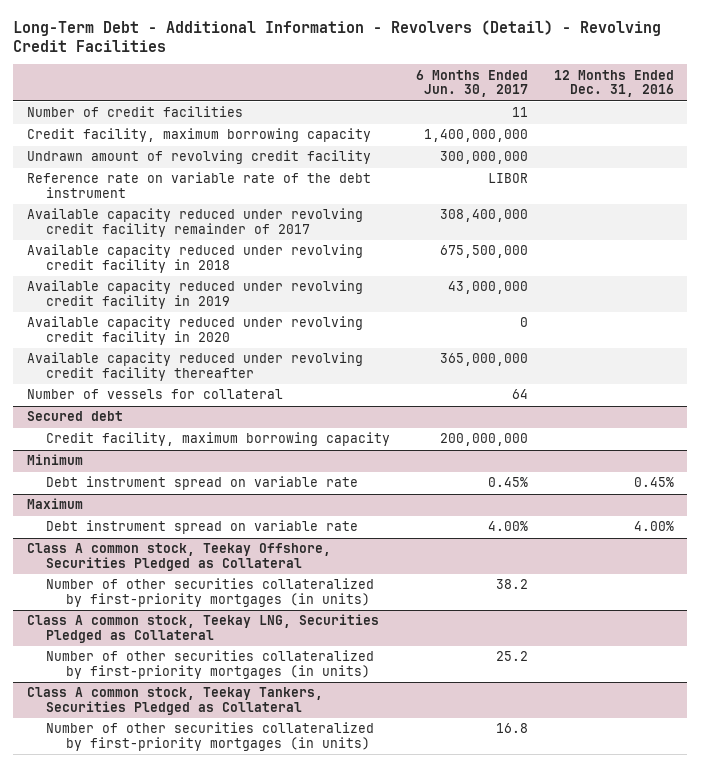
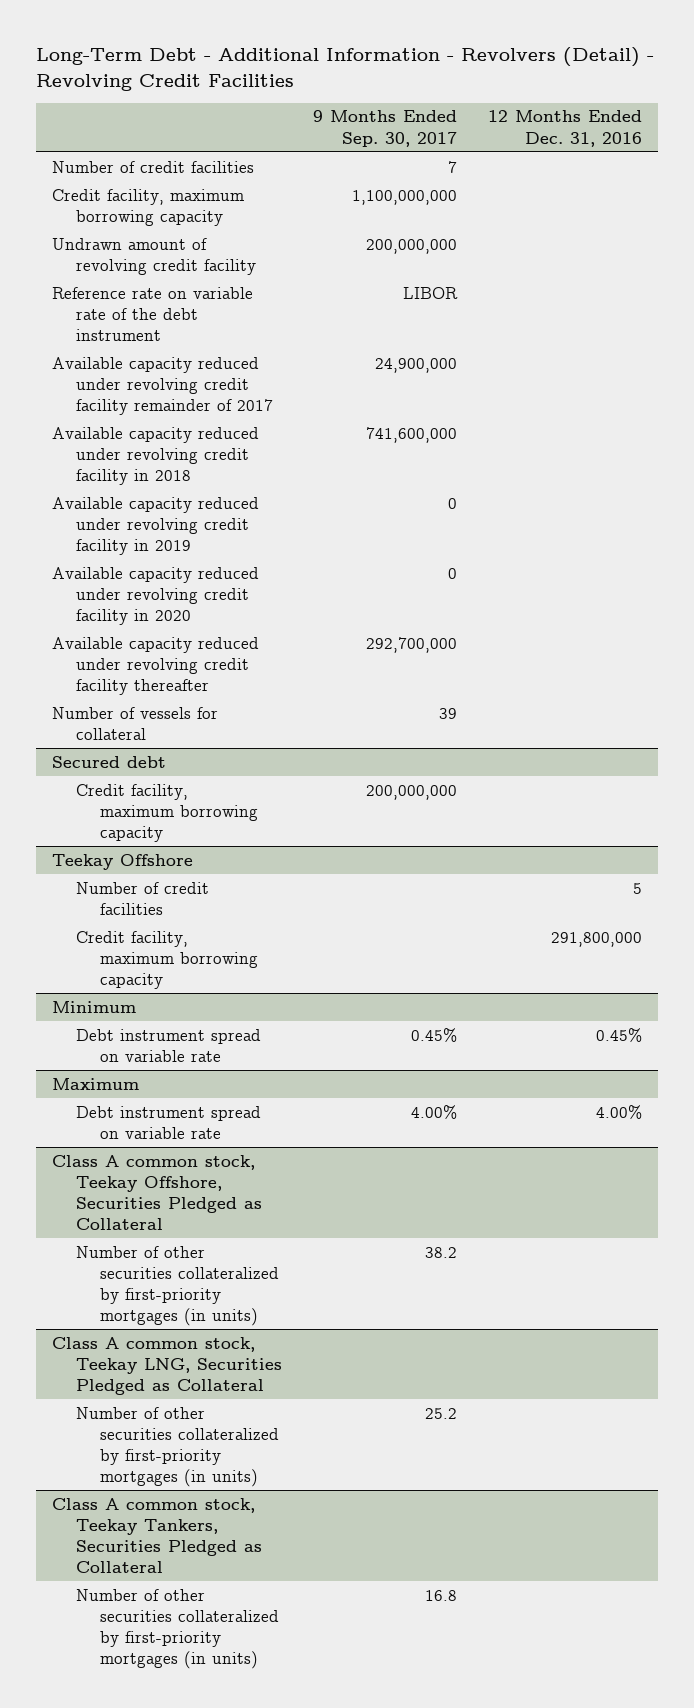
[416,69,529,98] 6 Months Ended Jun. 30, 2017 -> none
none -> [313,110,458,147] 9 Months Ended Sep. 30, 2017
none -> [51,853,193,870] Teekay Offshore
none -> [75,881,209,915] Number of credit facilities
none -> [75,930,259,989] Credit facility, maximum borrowing capacity

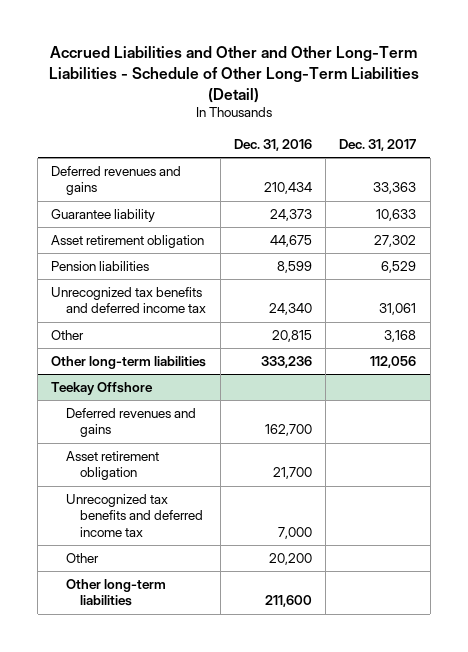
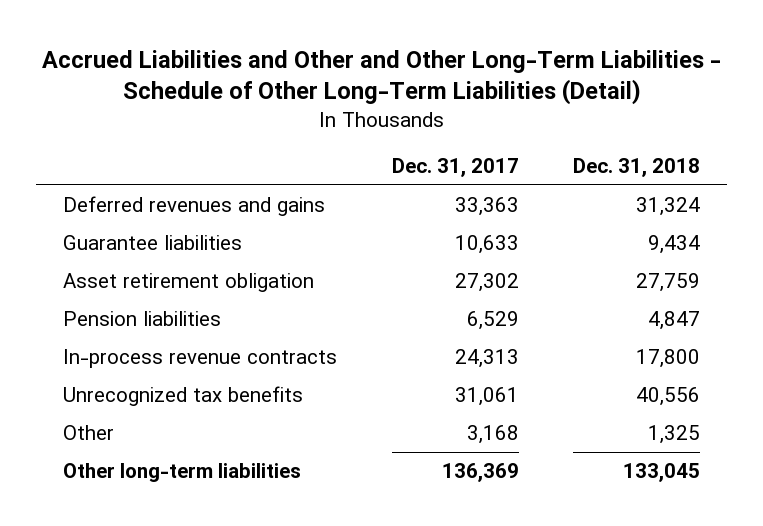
[233,138,312,151] Dec. 31, 2016 -> none
none -> [572,158,700,178] Dec. 31, 2018
[51,208,156,222] Guarantee liability -> [63,235,243,251] Guarantee liabilities
none -> [63,349,338,369] In-process revenue contracts
[51,286,206,314] Unrecognized tax benefits and deferred income tax -> [63,386,304,407] Unrecognized tax benefits
[51,381,154,395] Teekay Offshore -> none
[65,407,196,438] Deferred revenues and gains -> none
[65,450,159,481] Asset retirement obligation -> none
[65,493,204,537] Unrecognized tax benefits and deferred income tax -> none
[65,552,99,563] Other -> none
[65,578,166,607] Other long-term liabilities -> none
[370,355,417,368] 112,056 -> [441,463,519,483] 136,369

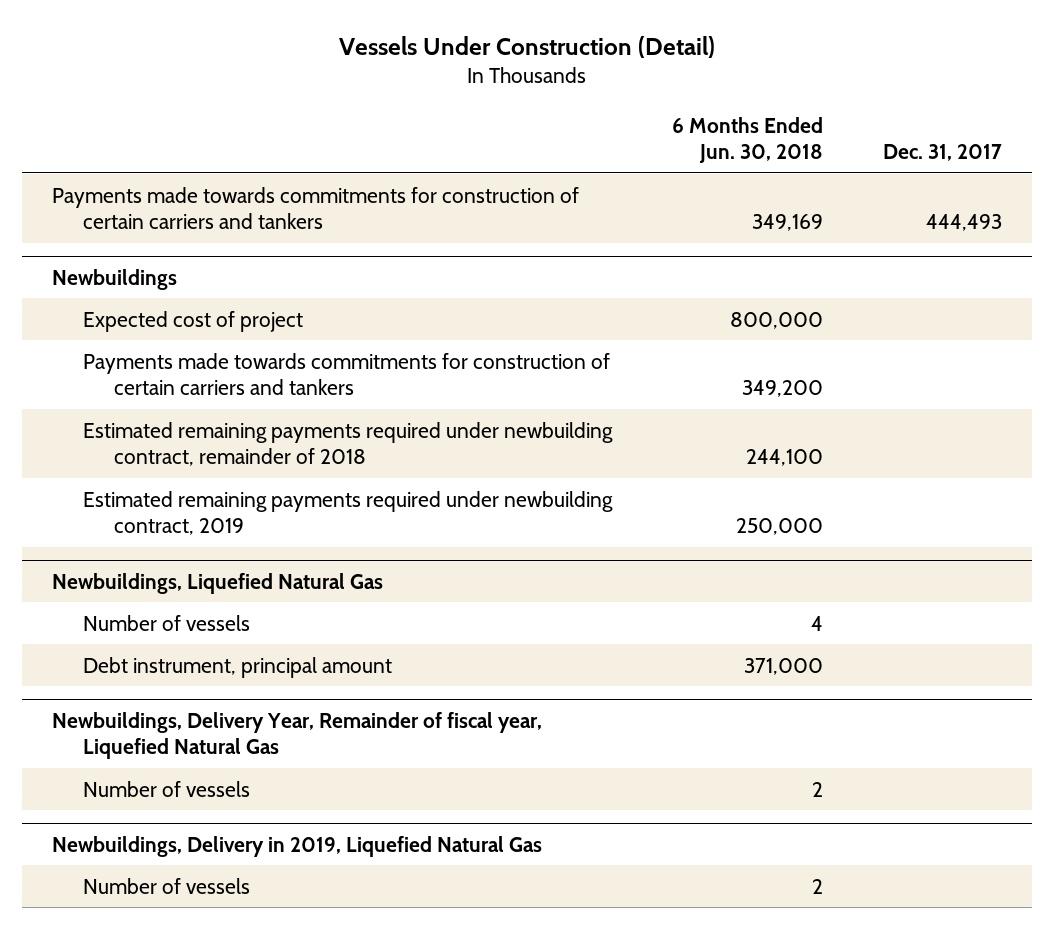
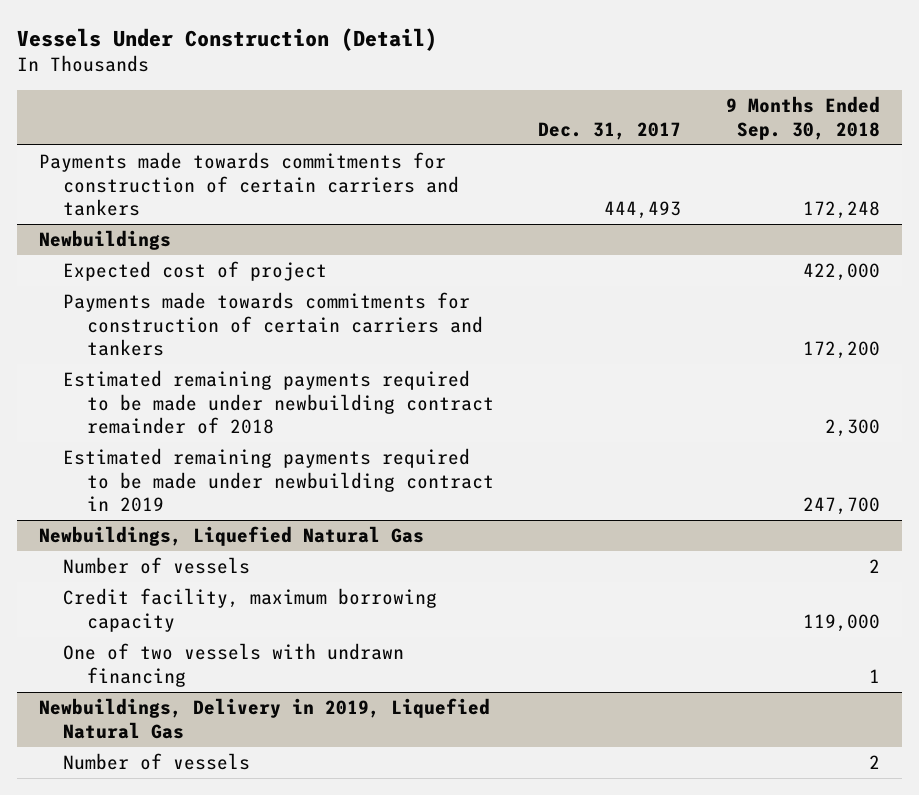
[671,116,823,163] 6 Months Ended Jun. 30, 2018 -> none
none -> [725,96,880,140] 9 Months Ended Sep. 30, 2018
[82,421,613,466] Estimated remaining payments required under newbuilding contract, remainder of 2018 -> [63,370,495,434] Estimated remaining payments required to be made under newbuilding contract remainder of 2018
[82,490,613,535] Estimated remaining payments required under newbuilding contract, 2019 -> [63,448,495,512] Estimated remaining payments required to be made under newbuilding contract in 2019
[82,656,392,678] Debt instrument, principal amount -> none
[51,711,542,759] Newbuildings, Delivery Year, Remainder of fiscal year, Liquefied Natural Gas -> none
[82,780,250,797] Number of vessels -> none
none -> [63,588,438,632] Credit facility, maximum borrowing capacity
none -> [63,643,405,687] One of two vessels with undrawn financing

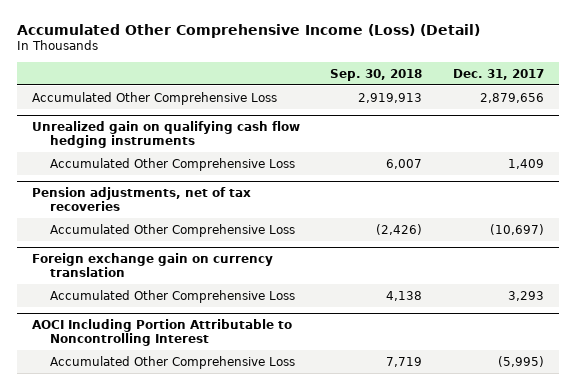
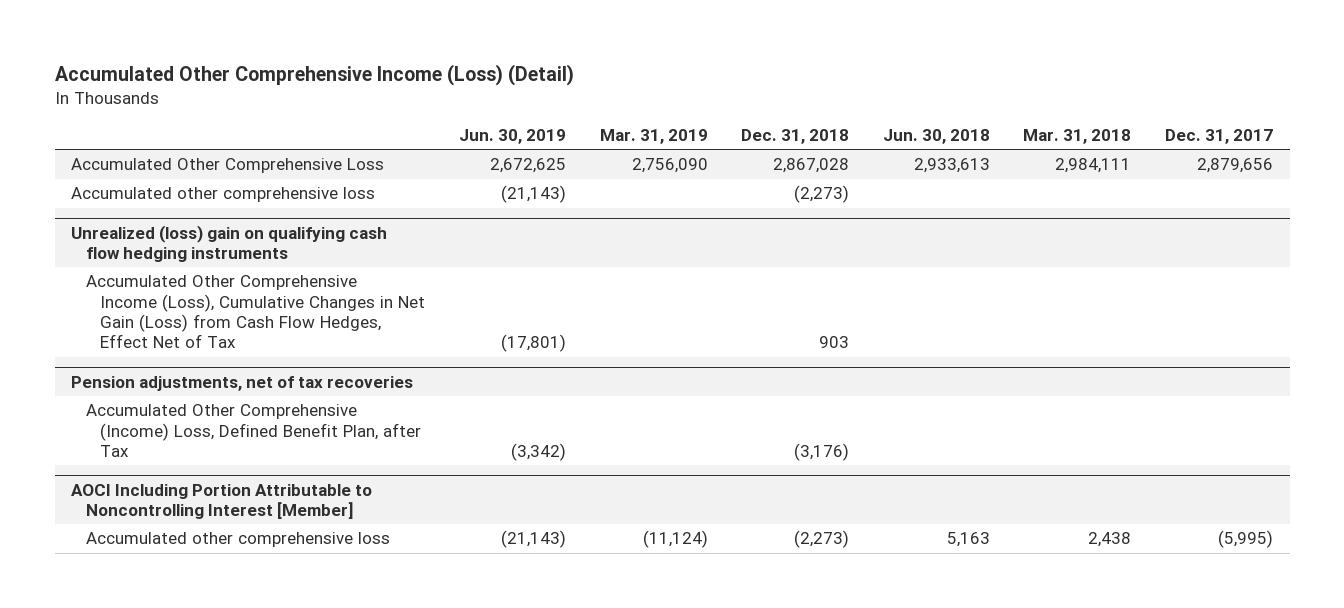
[330,68,423,81] Sep. 30, 2018 -> none
none -> [458,129,566,145] Jun. 30, 2019
none -> [599,129,708,145] Mar. 31, 2019
none -> [741,129,850,145] Dec. 31, 2018
none -> [882,129,990,145] Jun. 30, 2018
none -> [1023,129,1132,145] Mar. 31, 2018
[50,157,296,171] Accumulated Other Comprehensive Loss -> none
none -> [71,187,376,203] Accumulated other comprehensive loss
[31,121,300,149] Unrealized gain on qualifying cash flow hedging instruments -> [71,224,388,262] Unrealized (loss) gain on qualifying cash flow hedging instruments
none -> [85,275,426,349] Accumulated Other Comprehensive Income (Loss), Cumulative Changes in Net Gain (Loss) from Cash Flow Hedges, Effect Net of Tax
[50,223,296,237] Accumulated Other Comprehensive Loss -> none
[31,253,273,278] Foreign exchange gain on currency translation -> none
[50,289,296,303] Accumulated Other Comprehensive Loss -> none
none -> [85,404,422,458] Accumulated Other Comprehensive (Income) Loss, Defined Benefit Plan, after Tax
[31,319,292,347] AOCI Including Portion Attributable to Noncontrolling Interest -> [71,483,373,519] AOCI Including Portion Attributable to Noncontrolling Interest [Member]
[50,355,296,369] Accumulated Other Comprehensive Loss -> [85,532,390,548] Accumulated other comprehensive loss

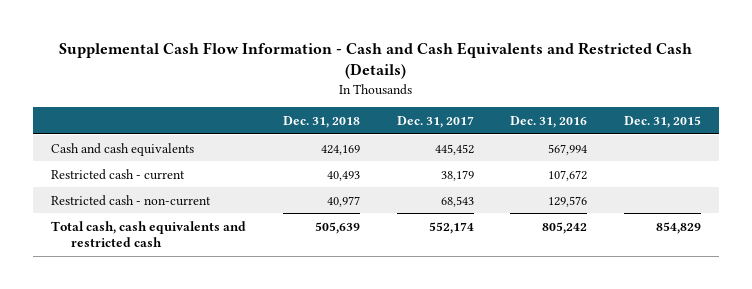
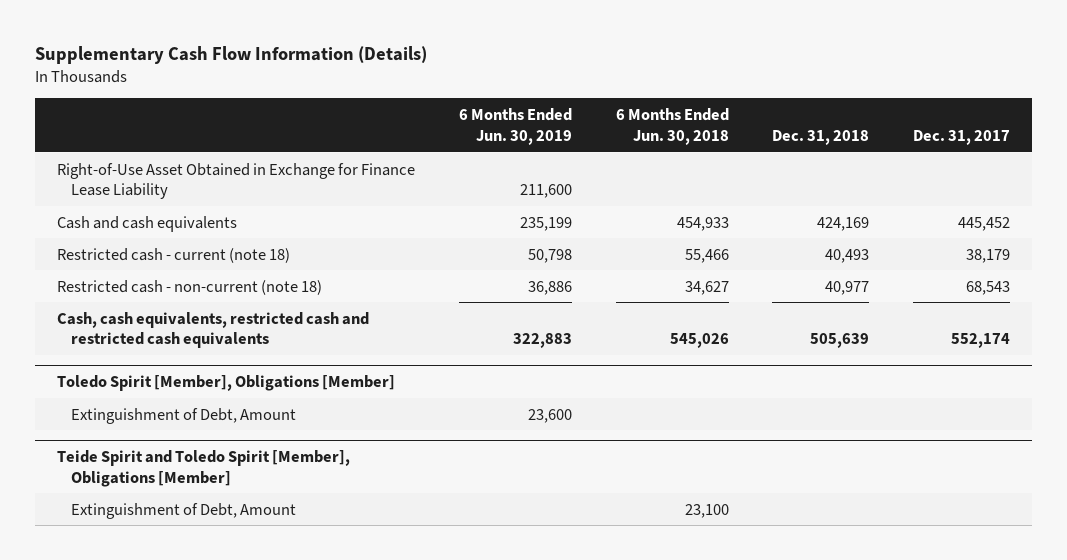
[59,41,693,80] Supplemental Cash Flow Information - Cash and Cash Equivalents and Restricted Cash (Details) -> [34,46,427,65] Supplementary Cash Flow Information (Details)
[510,115,588,128] Dec. 31, 2016 -> none
[624,115,702,128] Dec. 31, 2015 -> none
none -> [458,108,572,145] 6 Months Ended Jun. 30, 2019
none -> [615,108,729,145] 6 Months Ended Jun. 30, 2018
none -> [56,162,415,200] Right-of-Use Asset Obtained in Exchange for Finance Lease Liability
[50,168,185,180] Restricted cash - current -> [56,247,290,263] Restricted cash - current (note 18)
[50,194,211,206] Restricted cash - non-current -> [56,279,322,295] Restricted cash - non-current (note 18)
[50,220,246,248] Total cash, cash equivalents and restricted cash -> [56,311,369,349] Cash, cash equivalents, restricted cash and restricted cash equivalents
none -> [56,374,395,391] Toledo Spirit [Member], Obligations [Member]
none -> [70,407,296,424] Extinguishment of Debt, Amount
none -> [56,449,350,487] Teide Spirit and Toledo Spirit [Member], Obligations [Member]
none -> [70,502,296,519] Extinguishment of Debt, Amount

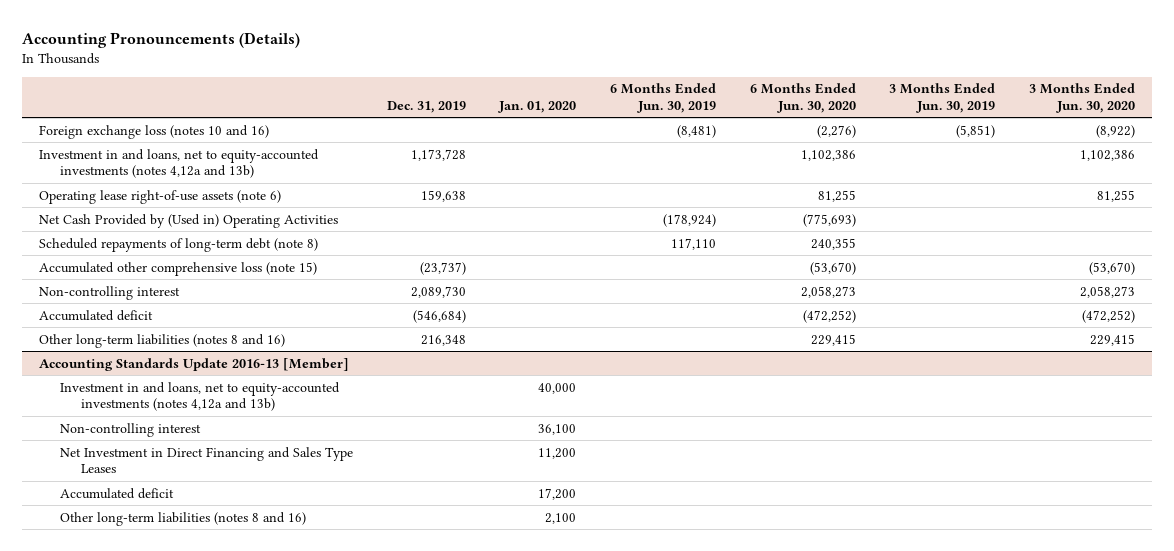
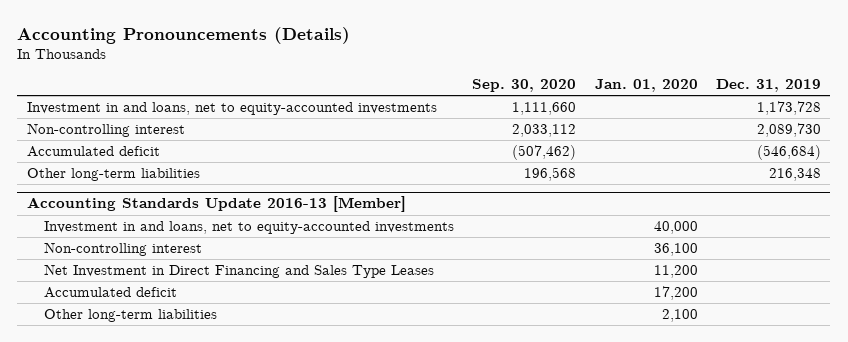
[610,83,717,113] 6 Months Ended Jun. 30, 2019 -> none
[749,83,856,113] 6 Months Ended Jun. 30, 2020 -> none
[889,83,996,113] 3 Months Ended Jun. 30, 2019 -> none
[1028,83,1135,113] 3 Months Ended Jun. 30, 2020 -> none
none -> [472,79,577,93] Sep. 30, 2020
[39,124,270,139] Foreign exchange loss (notes 10 and 16) -> none
[39,189,282,204] Operating lease right-of-use assets (note 6) -> none
[39,213,339,228] Net Cash Provided by (Used in) Operating Activities -> none
[39,237,319,252] Scheduled repayments of long-term debt (note 8) -> none
[39,261,318,276] Accumulated other comprehensive loss (note 15) -> none
[39,148,320,178] Investment in and loans, net to equity-accounted investments (notes 4,12a and 13b) -> [26,102,437,116] Investment in and loans, net to equity-accounted investments
[39,333,286,348] Other long-term liabilities (notes 8 and 16) -> [26,168,200,182] Other long-term liabilities
[60,381,341,411] Investment in and loans, net to equity-accounted investments (notes 4,12a and 13b) -> [43,221,454,235] Investment in and loans, net to equity-accounted investments
[60,511,307,526] Other long-term liabilities (notes 8 and 16) -> [43,309,217,323] Other long-term liabilities

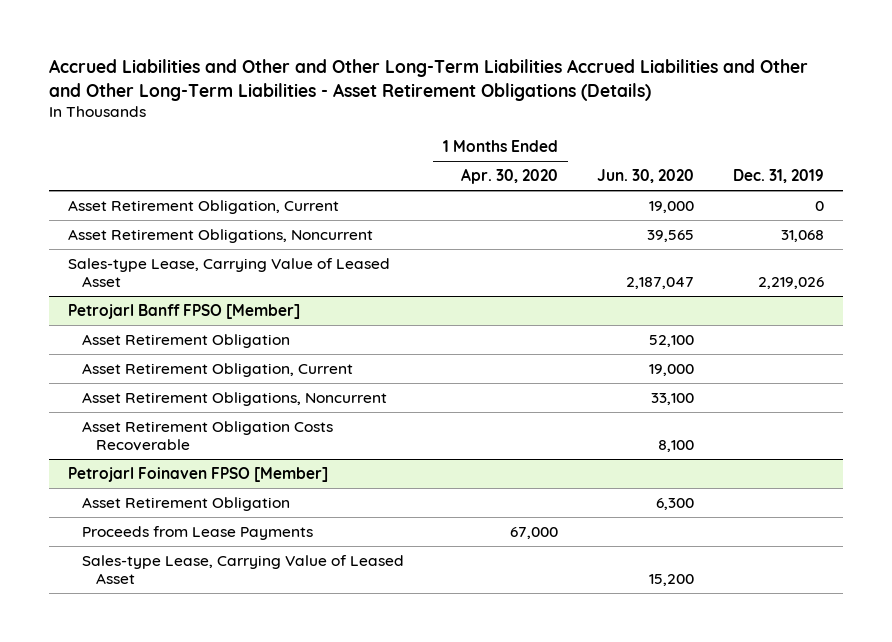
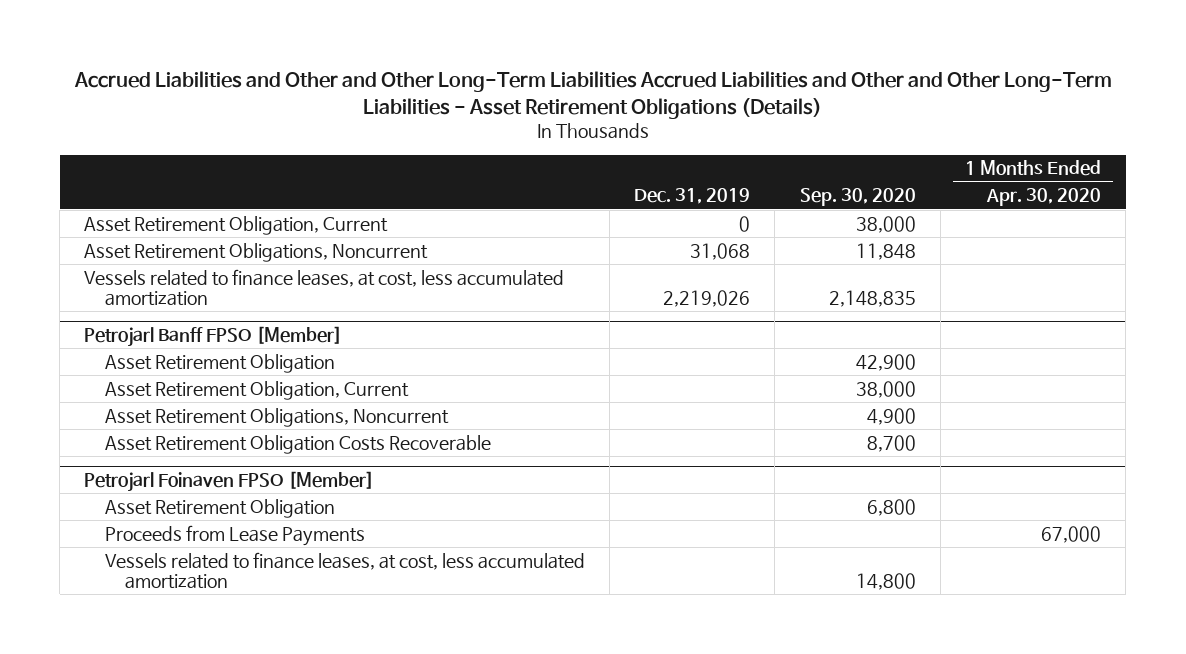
[596,169,694,184] Jun. 30, 2020 -> none
none -> [799,188,916,207] Sep. 30, 2020
[68,257,391,288] Sales-type Lease, Carrying Value of Leased Asset -> [84,268,565,307] Vessels related to finance leases, at cost, less accumulated amortization
[82,554,405,585] Sales-type Lease, Carrying Value of Leased Asset -> [104,551,585,590] Vessels related to finance leases, at cost, less accumulated amortization

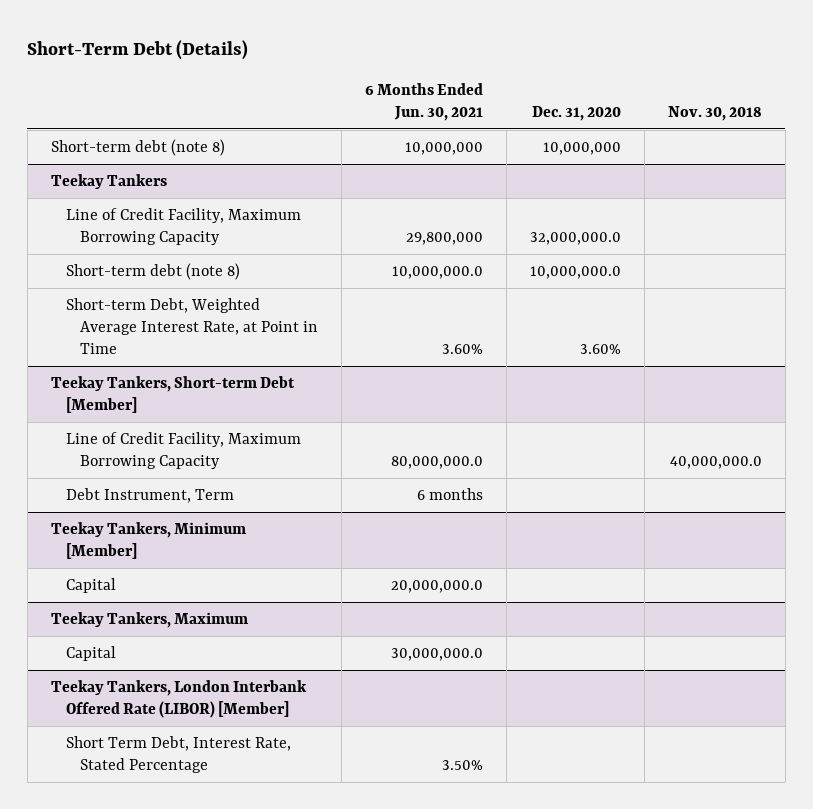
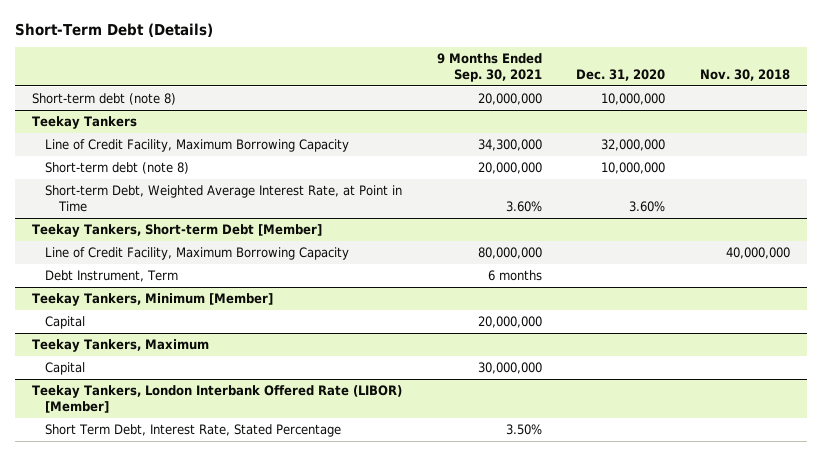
[365,82,484,121] 6 Months Ended Jun. 30, 2021 -> none
none -> [436,53,542,82] 9 Months Ended Sep. 30, 2021
[530,231,622,245] 32,000,000.0 -> [601,138,666,151] 32,000,000
[530,265,622,279] 10,000,000.0 -> [601,161,666,174] 10,000,000
[669,455,762,469] 40,000,000.0 -> [725,246,790,259] 40,000,000

